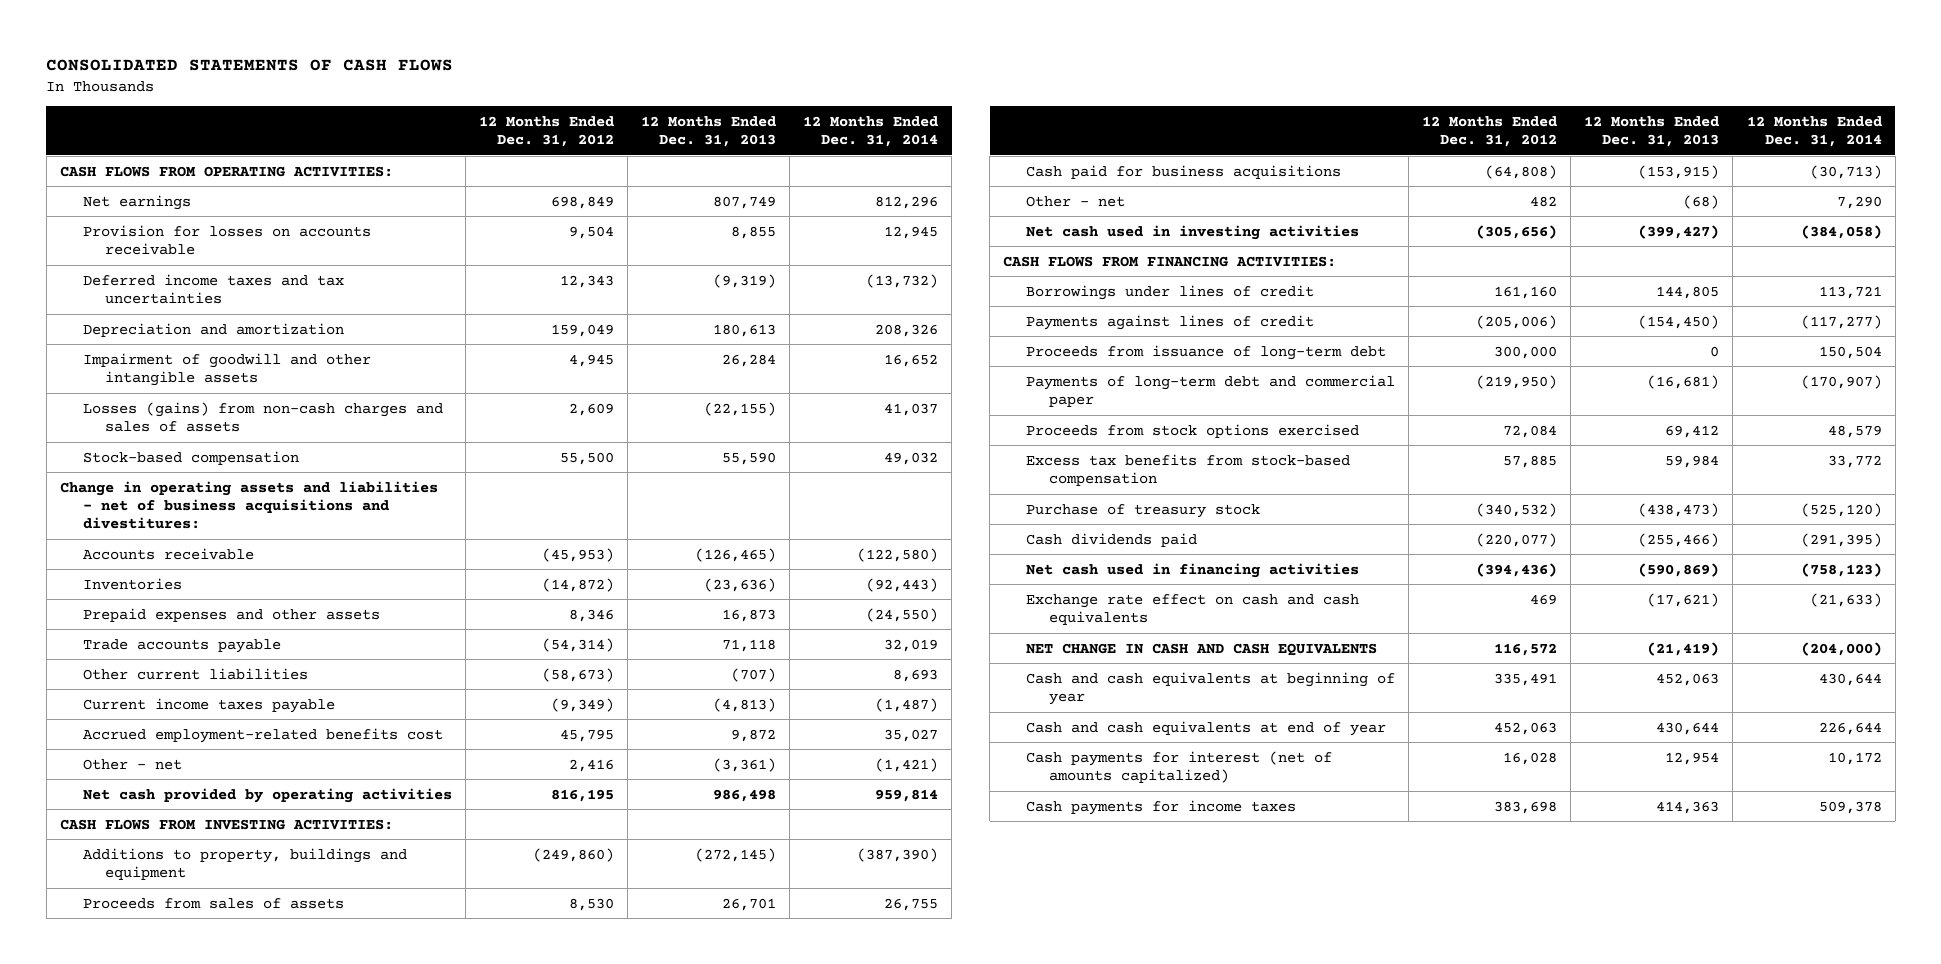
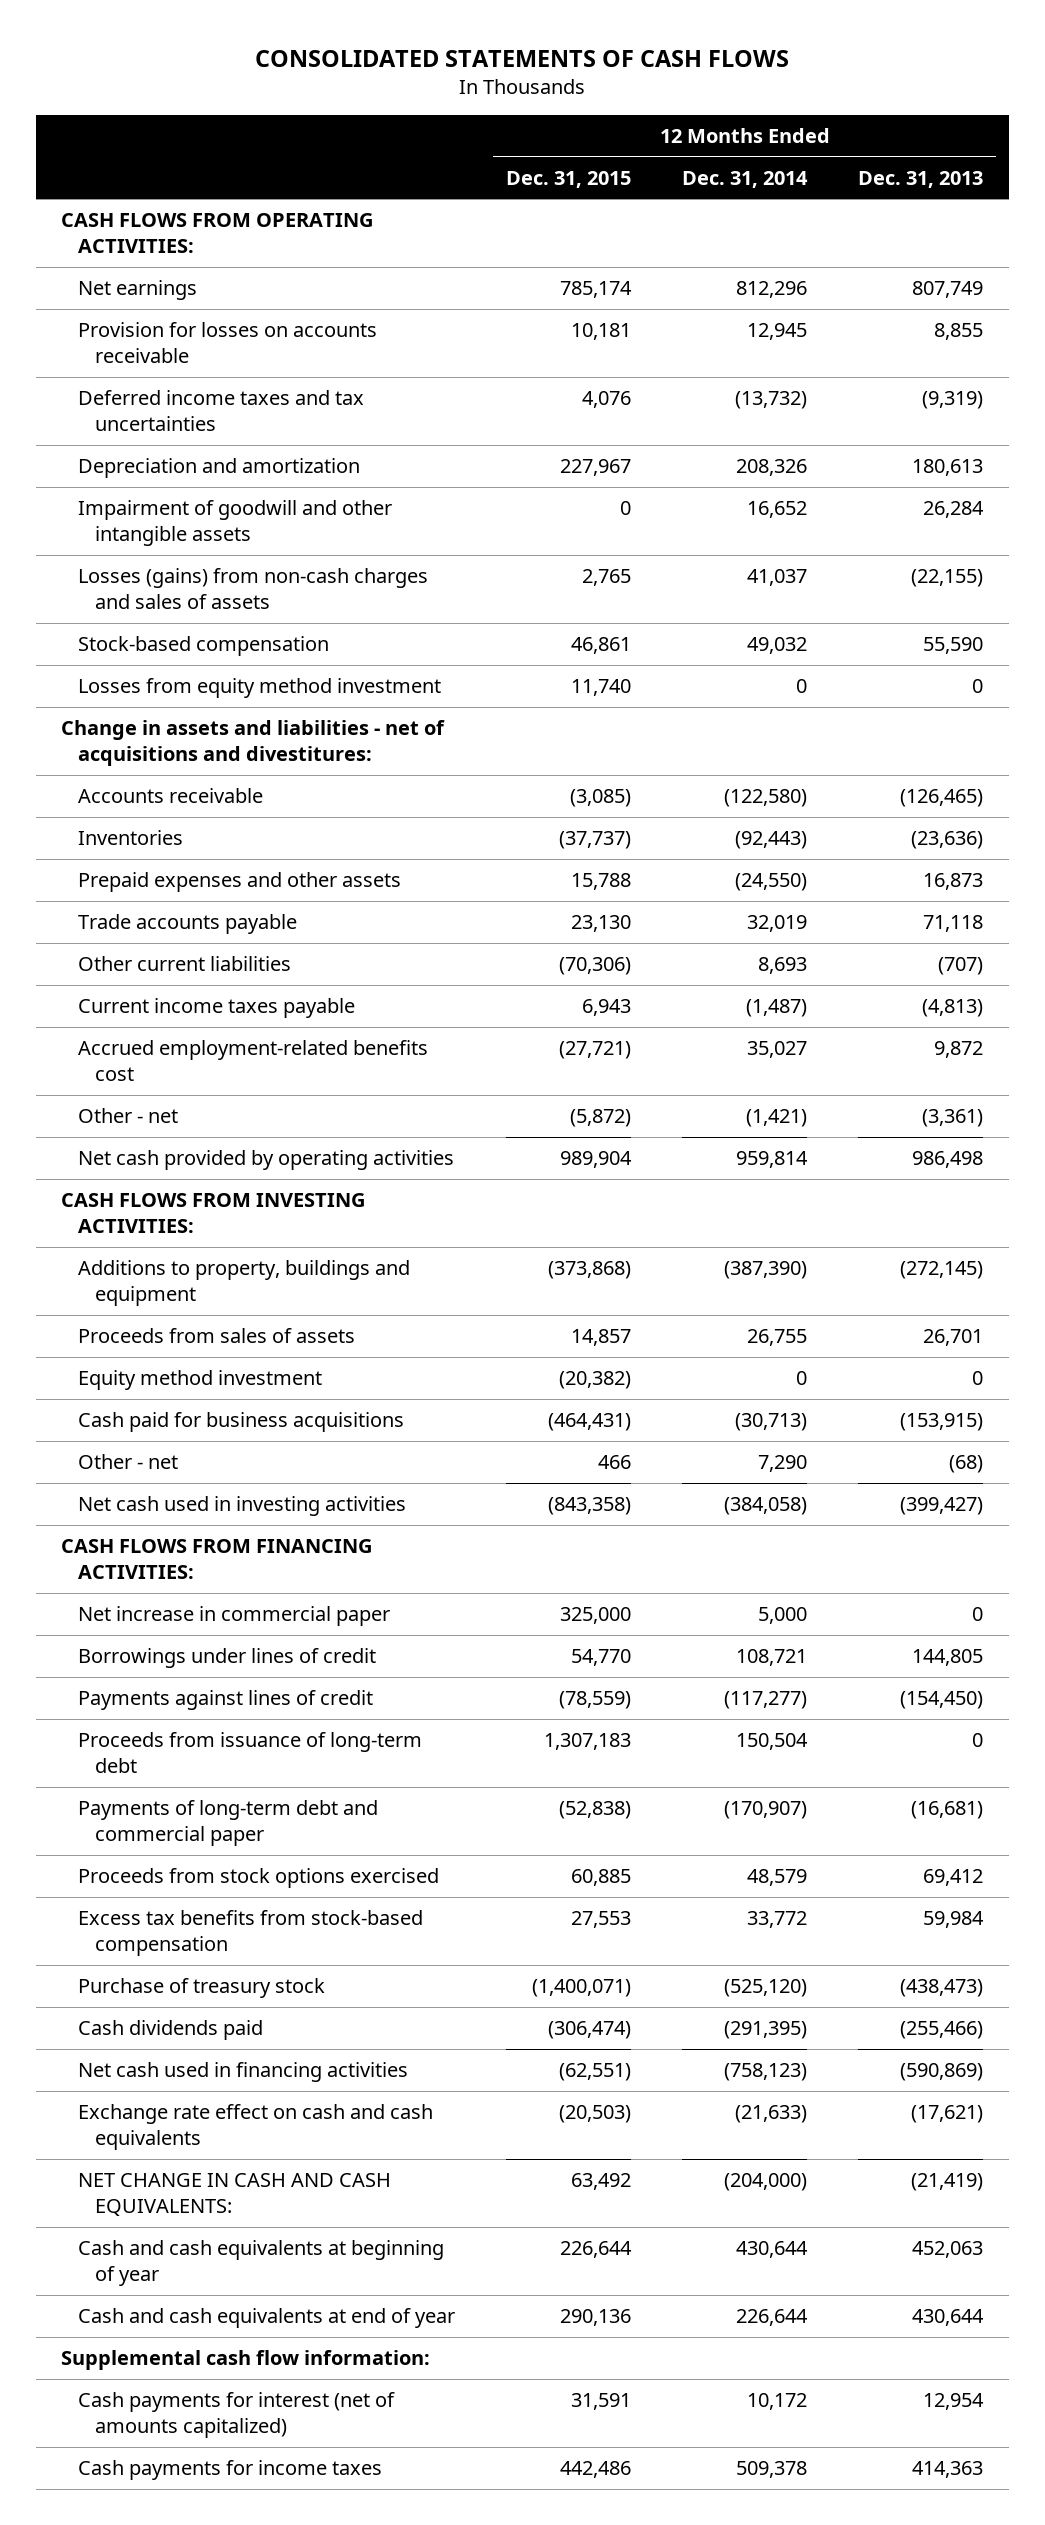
[478,115,614,148] 12 Months Ended Dec. 31, 2012 -> none
none -> [506,170,632,188] Dec. 31, 2015
none -> [78,678,442,699] Losses from equity method investment
[59,480,438,530] Change in operating assets and liabilities - net of business acquisitions and divestitures: -> [61,720,446,767] Change in assets and liabilities - net of acquisitions and divestitures:
none -> [78,1370,323,1391] Equity method investment
none -> [78,1606,391,1627] Net increase in commercial paper
[1818,285,1882,299] 113,721 -> [736,1649,808,1667] 108,721
[1026,642,1378,656] NET CHANGE IN CASH AND CASH EQUIVALENTS -> [78,2173,392,2217] NET CHANGE IN CASH AND CASH EQUIVALENTS:
none -> [61,2350,431,2371] Supplemental cash flow information:

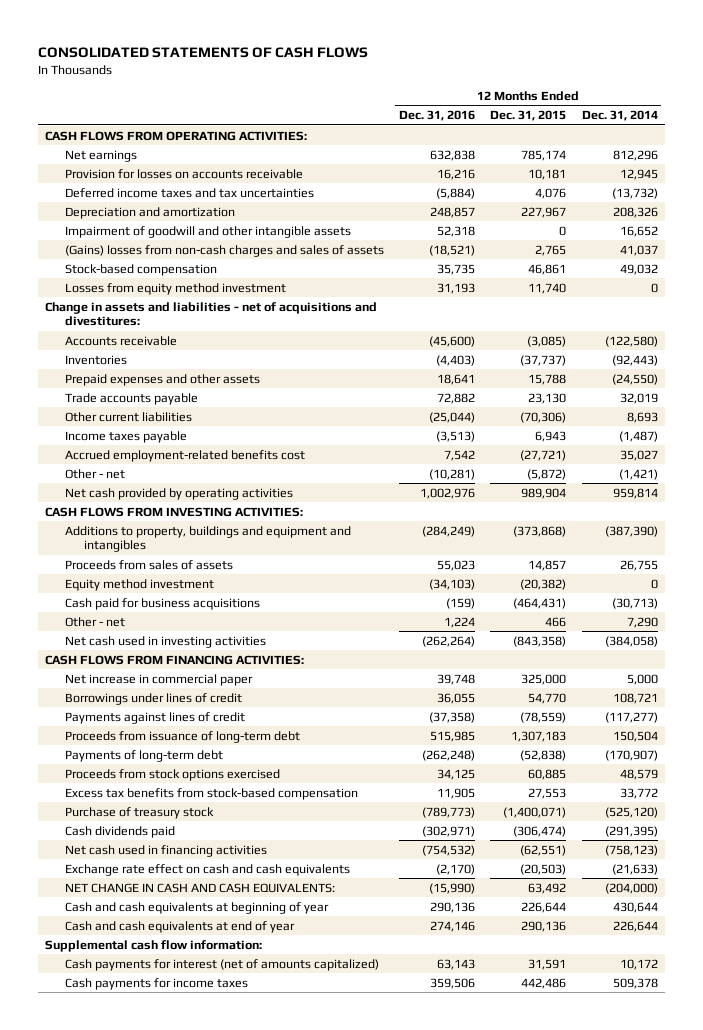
[858,170,984,188] Dec. 31, 2013 -> none
none -> [398,110,475,122] Dec. 31, 2016
[78,568,429,610] Losses (gains) from non-cash charges and sales of assets -> [64,244,384,257] (Gains) losses from non-cash charges and sales of assets
[78,998,356,1019] Current income taxes payable -> [64,430,187,443] Income taxes payable
[78,1260,411,1307] Additions to property, buildings and equipment -> [64,525,351,553] Additions to property, buildings and equipment and intangibles
[78,1800,379,1847] Payments of long-term debt and commercial paper -> [64,749,223,762] Payments of long-term debt

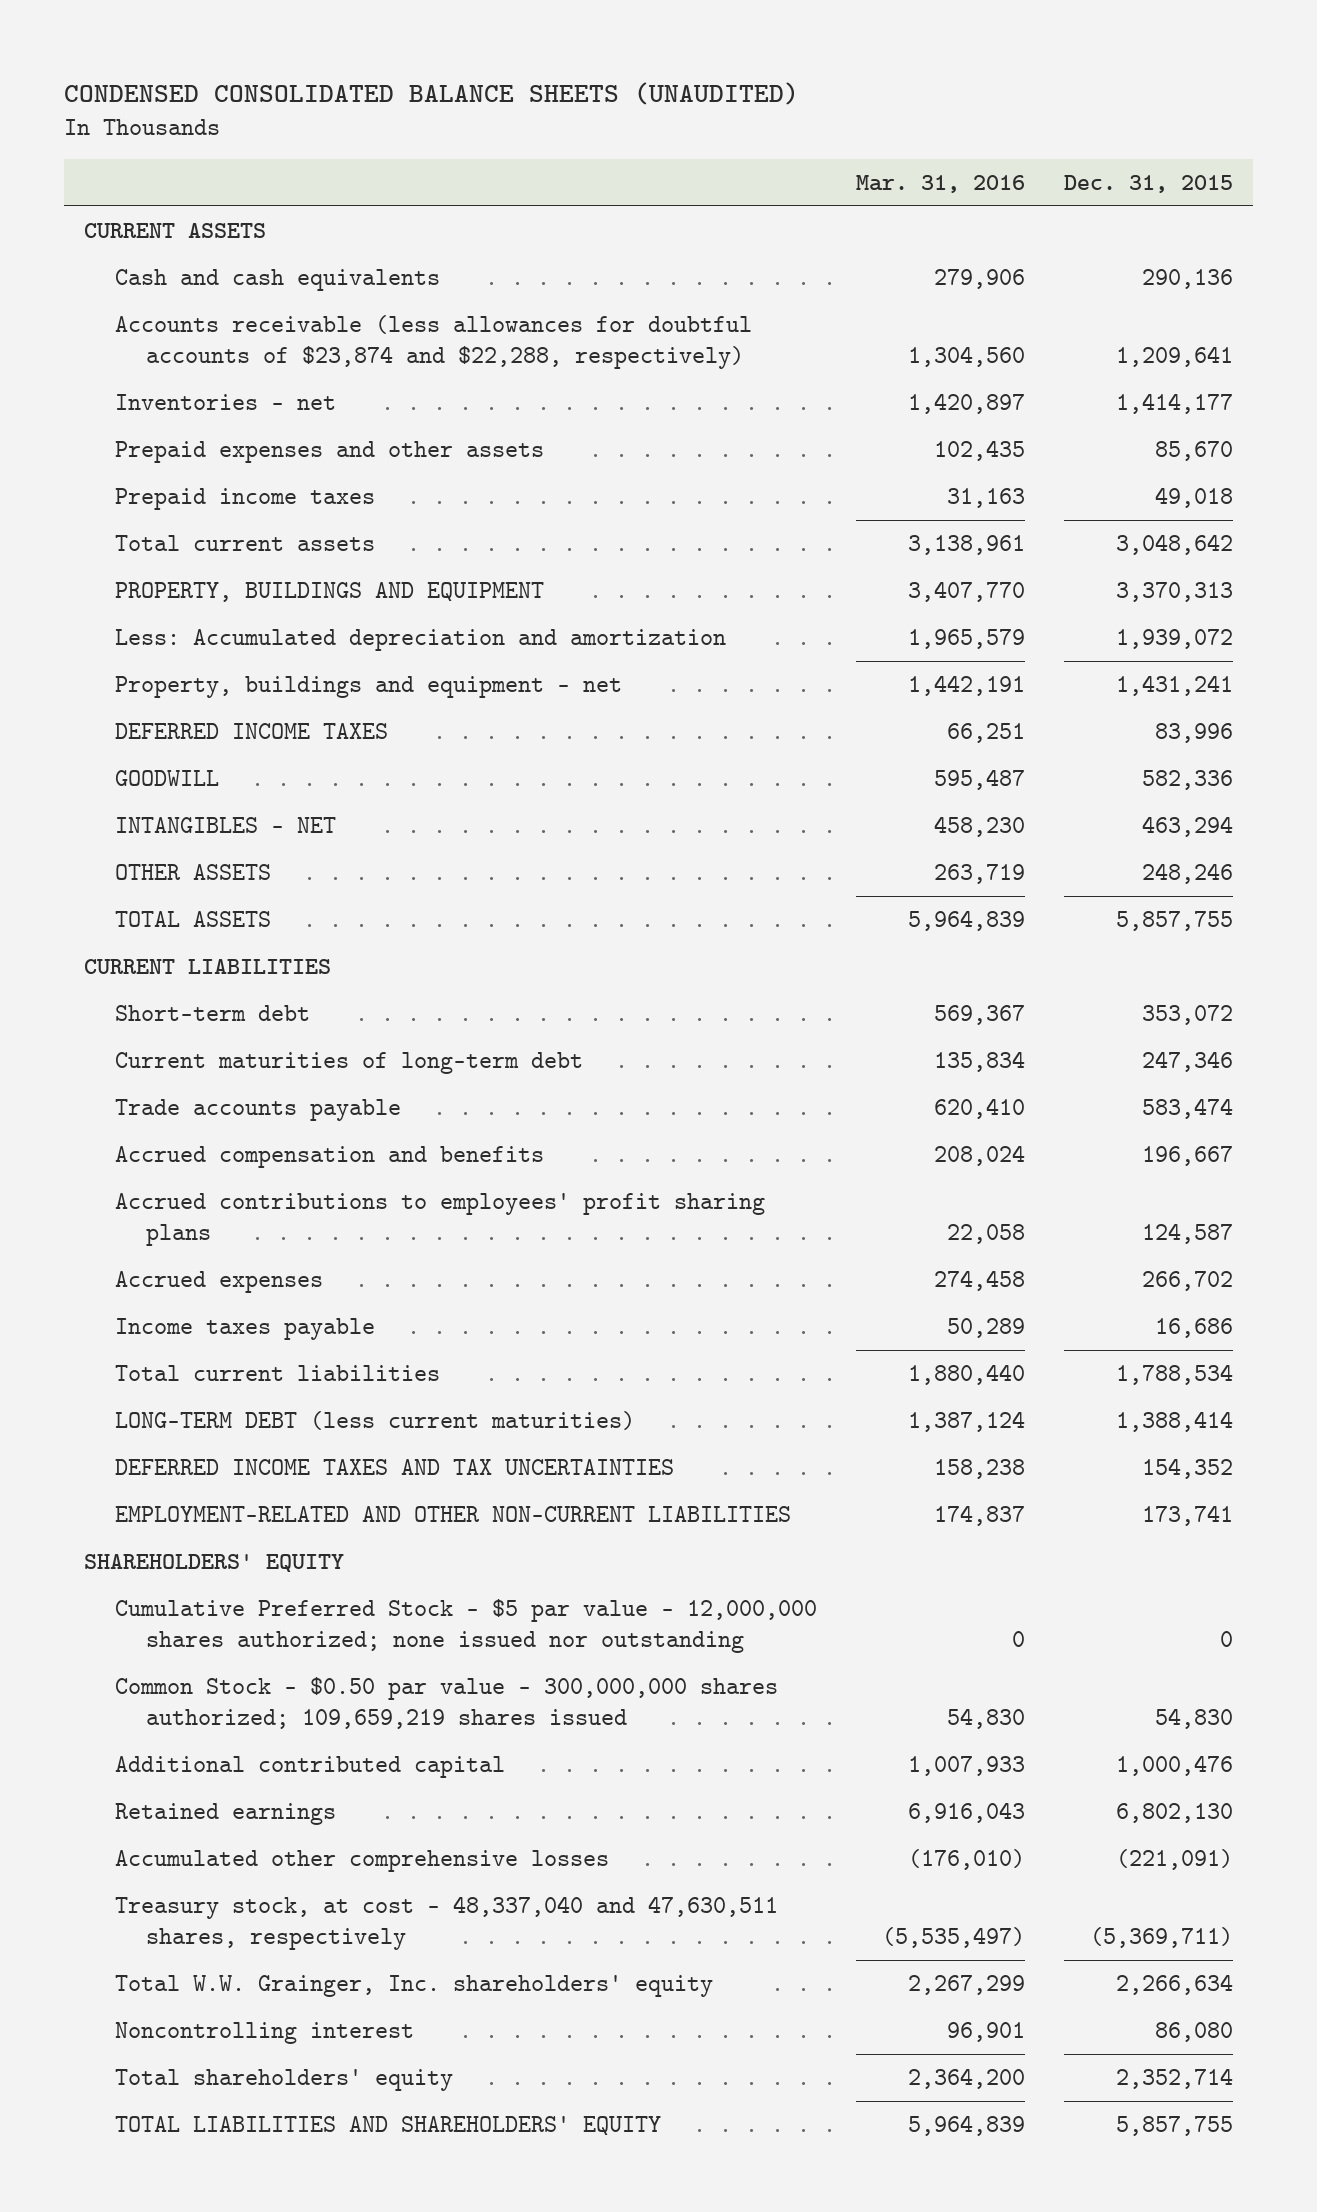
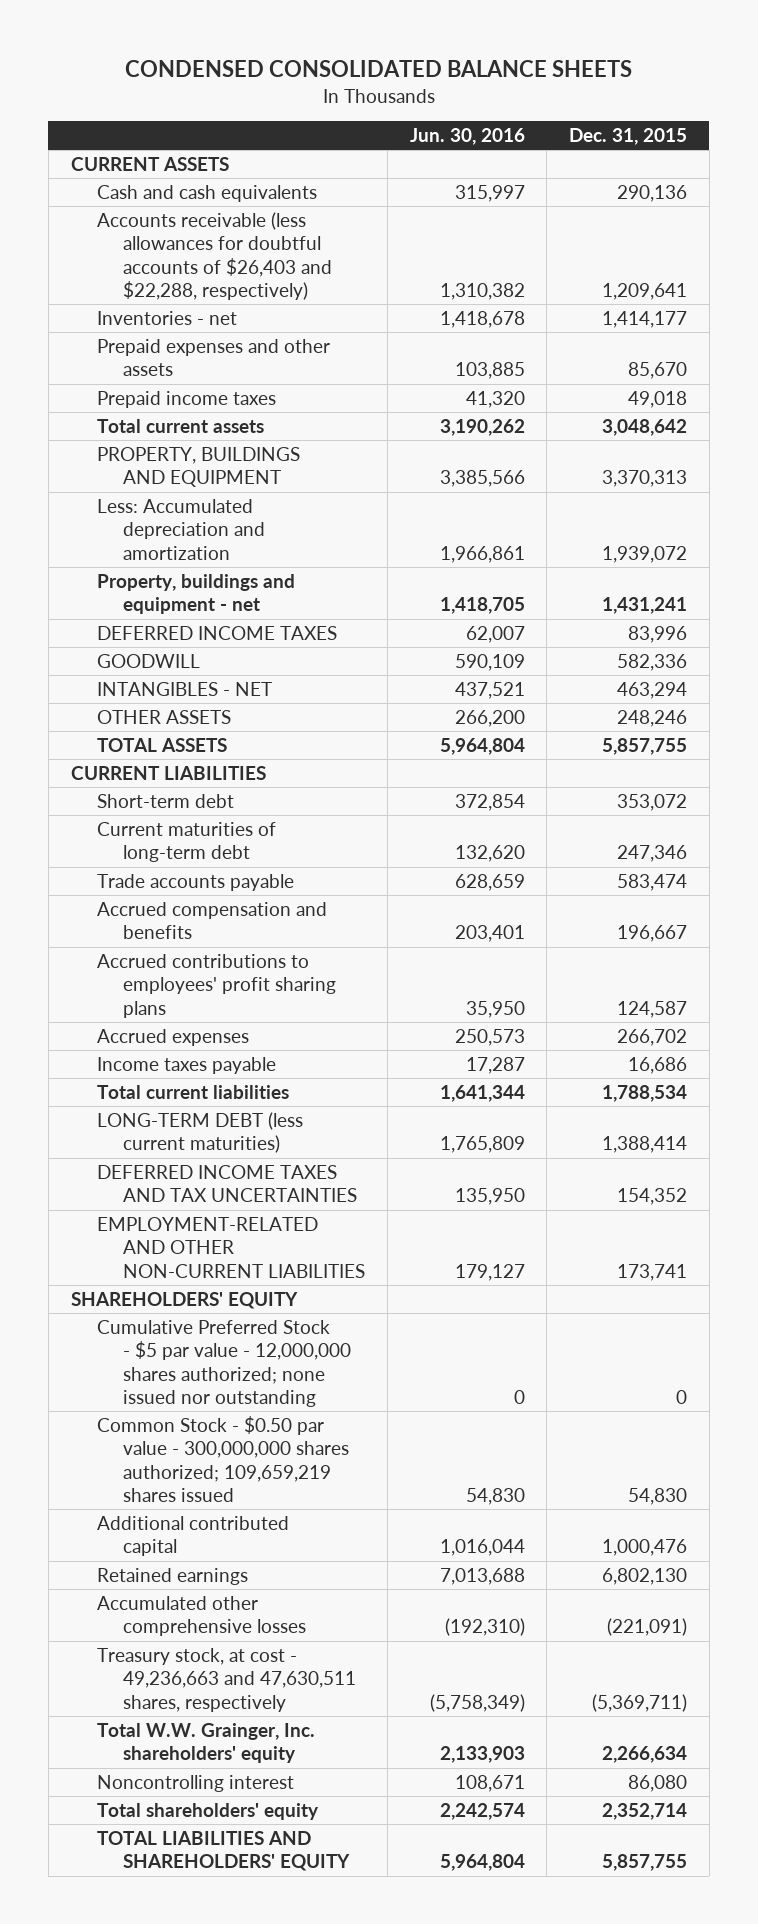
[64,82,800,106] CONDENSED CONSOLIDATED BALANCE SHEETS (UNAUDITED) -> [124,60,632,78] CONDENSED CONSOLIDATED BALANCE SHEETS
[855,174,1025,193] Mar. 31, 2016 -> none
none -> [409,128,525,146] Jun. 30, 2016
[114,314,752,370] Accounts receivable (less allowances for doubtful accounts of $23,874 and $22,288, respectively) -> [96,211,333,301] Accounts receivable (less allowances for doubtful accounts of $26,403 and $22,288, respectively)
[114,1895,778,1951] Treasury stock, at cost - 48,337,040 and 47,630,511 shares, respectively -> [96,1647,357,1712] Treasury stock, at cost - 49,236,663 and 47,630,511 shares, respectively

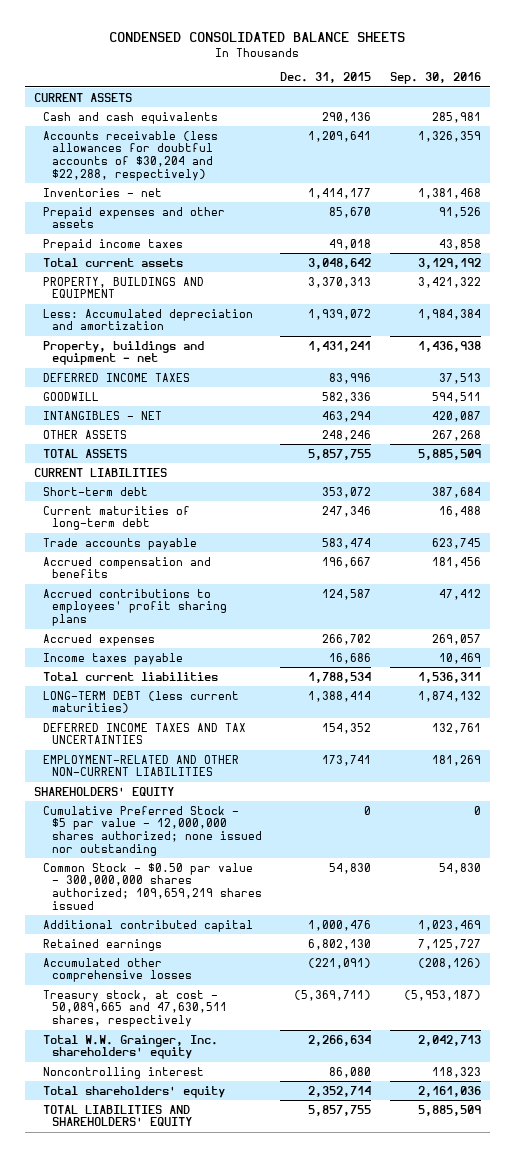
[409,128,525,146] Jun. 30, 2016 -> none
none -> [389,72,481,85] Sep. 30, 2016
[96,211,333,301] Accounts receivable (less allowances for doubtful accounts of $26,403 and $22,288, respectively) -> [43,130,219,181] Accounts receivable (less allowances for doubtful accounts of $30,204 and $22,288, respectively)
[96,1647,357,1712] Treasury stock, at cost - 49,236,663 and 47,630,511 shares, respectively -> [43,989,228,1028] Treasury stock, at cost - 50,089,665 and 47,630,511 shares, respectively

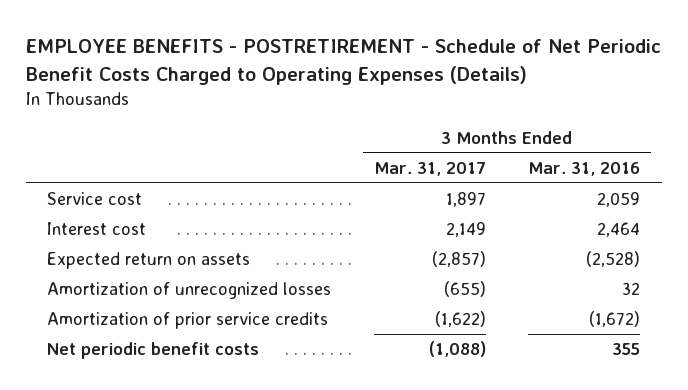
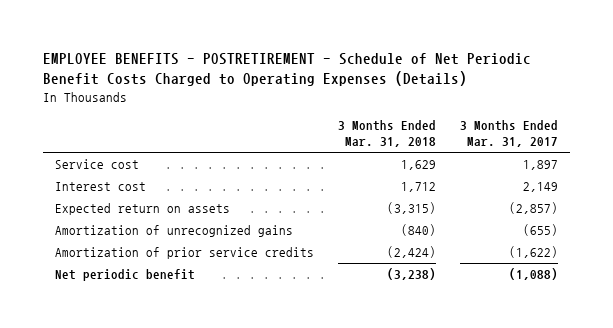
[528,161,641,176] Mar. 31, 2016 -> none
none -> [338,120,437,148] 3 Months Ended Mar. 31, 2018
[47,282,332,300] Amortization of unrecognized losses -> [55,225,294,238] Amortization of unrecognized gains
[47,342,260,360] Net periodic benefit costs -> [55,269,196,282] Net periodic benefit

